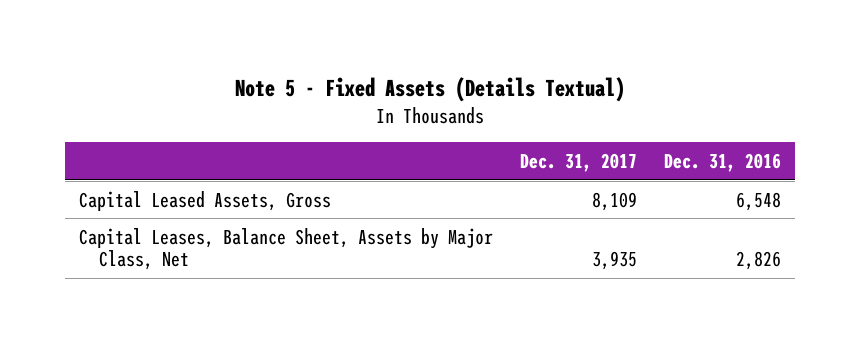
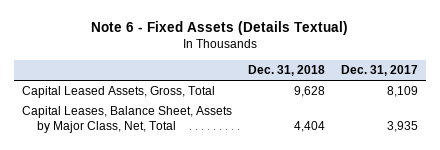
[234,76,625,102] Note 5 - Fixed Assets (Details Textual) -> [90,21,348,36] Note 6 - Fixed Assets (Details Textual)
[664,152,782,172] Dec. 31, 2016 -> none
none -> [247,65,325,77] Dec. 31, 2018
[78,190,331,211] Capital Leased Assets, Gross -> [21,86,215,99] Capital Leased Assets, Gross, Total
[78,227,493,271] Capital Leases, Balance Sheet, Assets by Major Class, Net -> [21,106,232,133] Capital Leases, Balance Sheet, Assets by Major Class, Net, Total

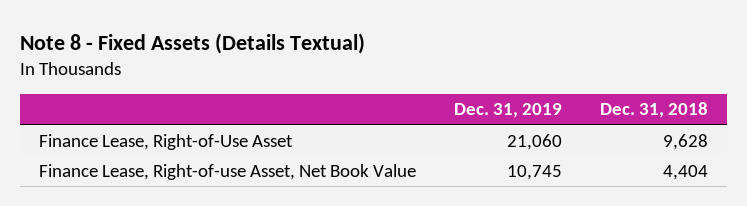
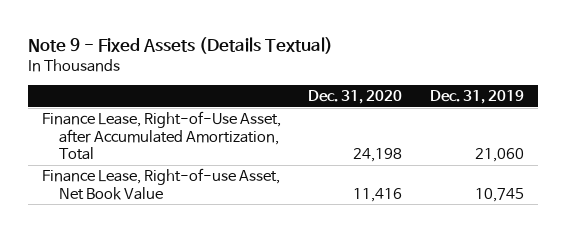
[20,32,366,54] Note 8 - Fixed Assets (Details Textual) -> [27,36,333,54] Note 9 - Fixed Assets (Details Textual)
[599,102,708,119] Dec. 31, 2018 -> none
none -> [308,90,403,105] Dec. 31, 2020
[39,134,294,151] Finance Lease, Right-of-Use Asset -> [41,111,281,161] Finance Lease, Right-of-Use Asset, after Accumulated Amortization, Total

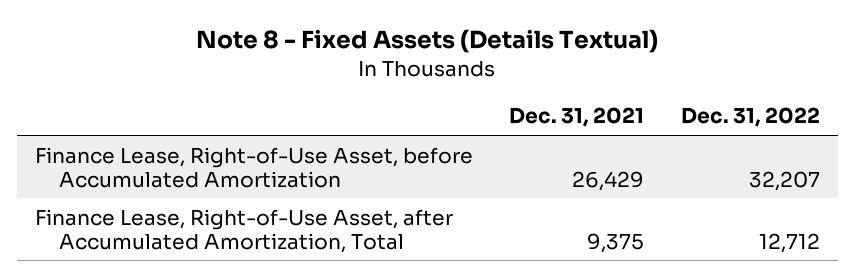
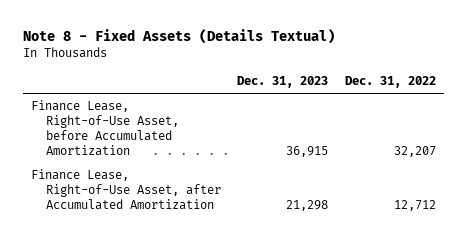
[509,107,645,128] Dec. 31, 2021 -> none
none -> [237,76,329,89] Dec. 31, 2023
[34,208,453,253] Finance Lease, Right-of-Use Asset, after Accumulated Amortization, Total -> [31,169,221,211] Finance Lease, Right-of-Use Asset, after Accumulated Amortization

